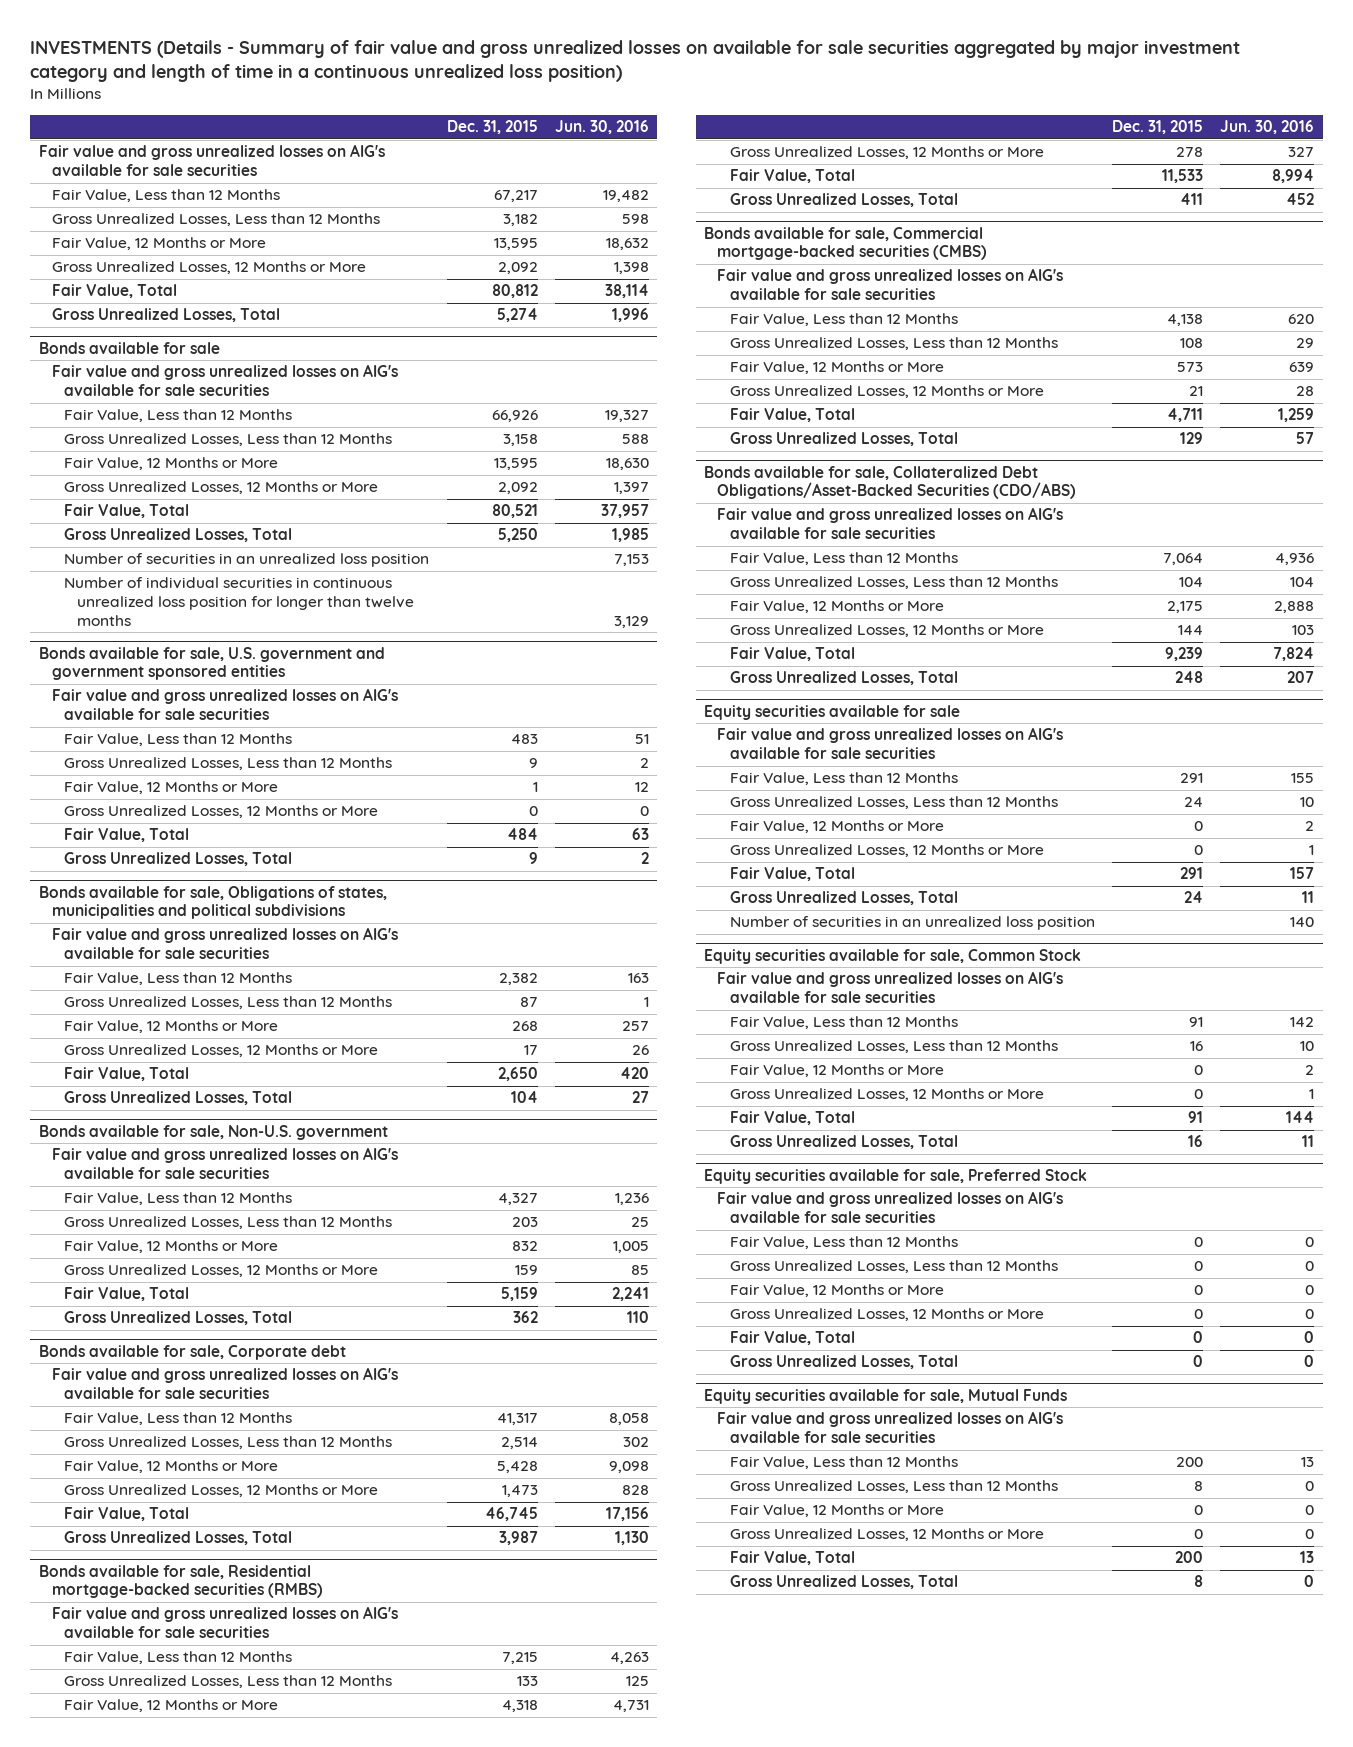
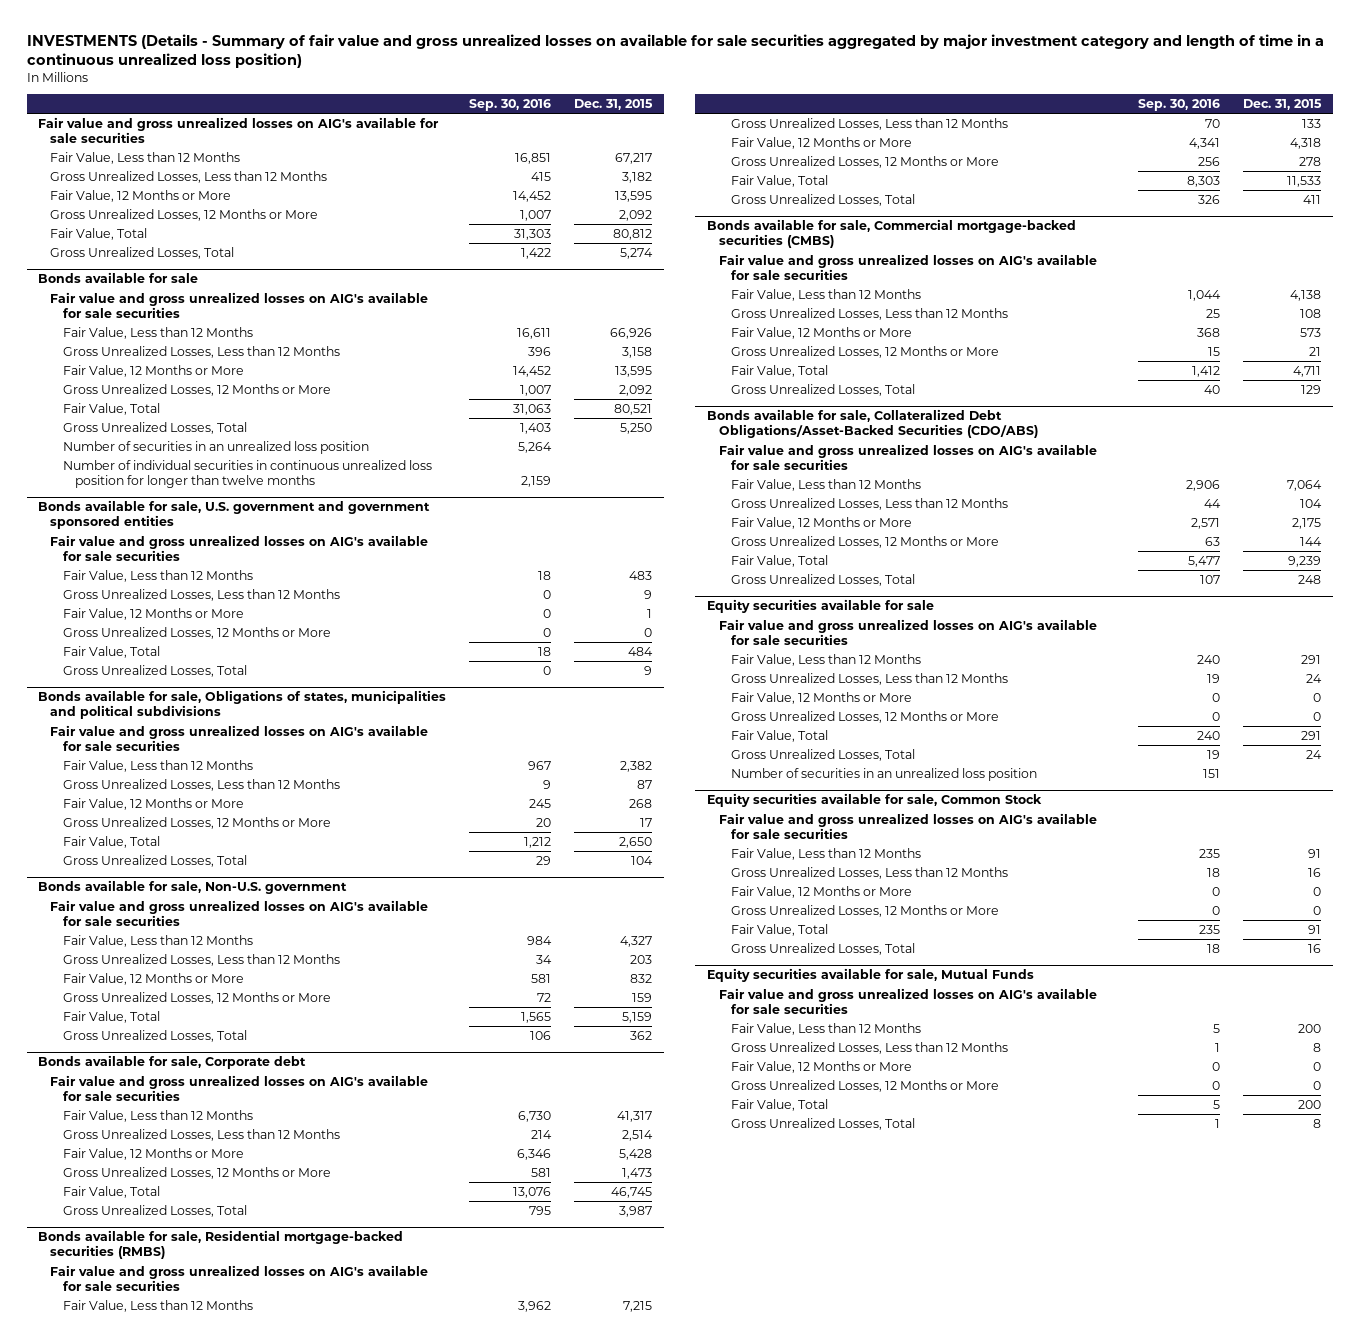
[554,120,649,135] Jun. 30, 2016 -> none
none -> [469,99,552,112] Sep. 30, 2016
[704,1168,1088,1184] Equity securities available for sale, Preferred Stock -> none
[717,1191,1064,1224] Fair value and gross unrealized losses on AIG's available for sale securities -> none
[729,1236,958,1250] Fair Value, Less than 12 Months -> none
[729,1260,1058,1274] Gross Unrealized Losses, Less than 12 Months -> none
[729,1284,944,1298] Fair Value, 12 Months or More -> none
[729,1308,1044,1322] Gross Unrealized Losses, 12 Months or More -> none
[729,1331,855,1346] Fair Value, Total -> none
[729,1355,958,1370] Gross Unrealized Losses, Total -> none

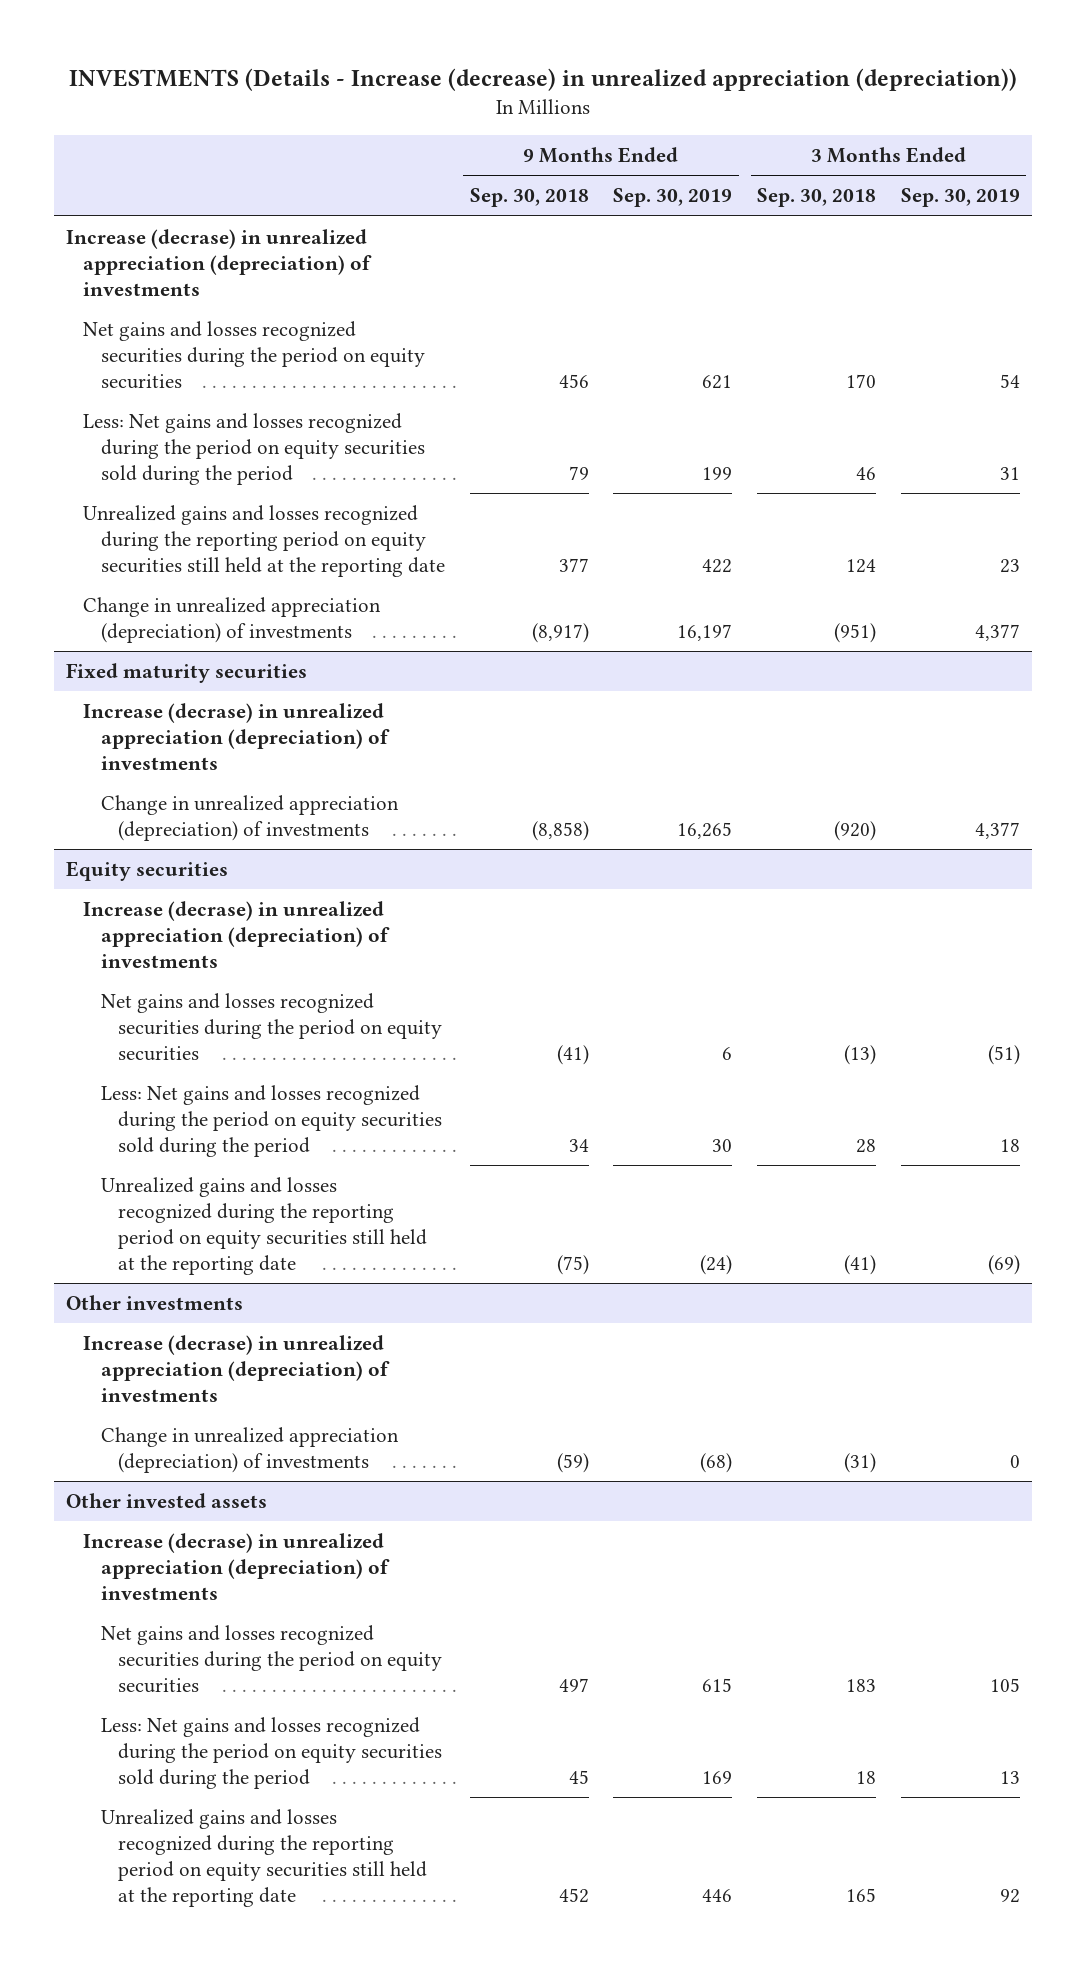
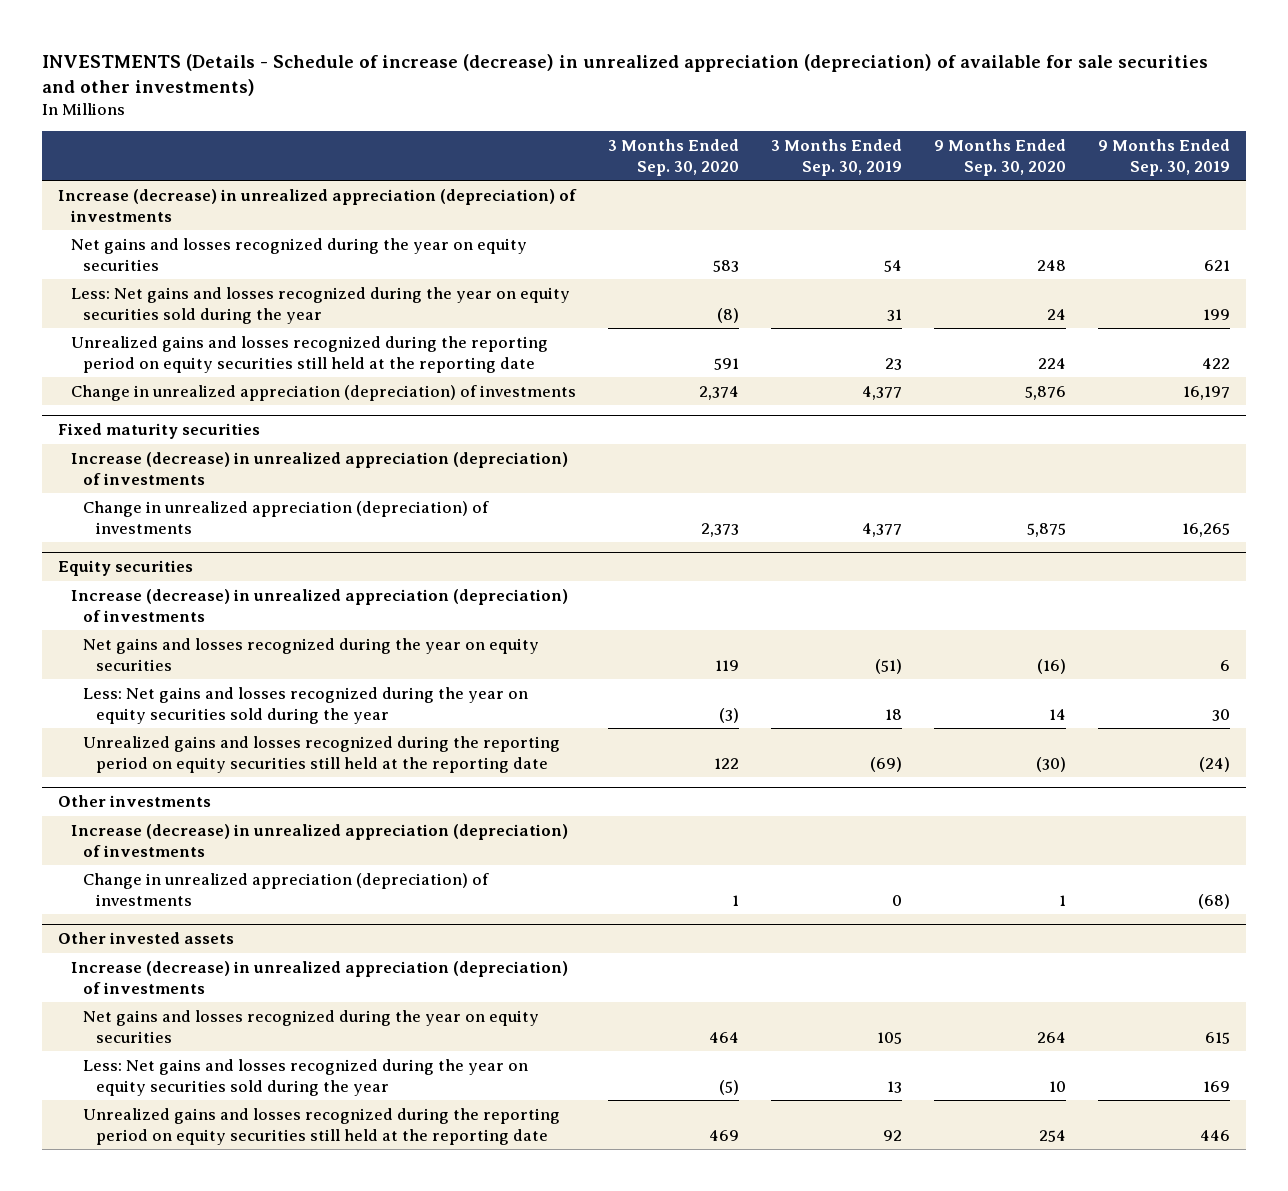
[69,68,1018,92] INVESTMENTS (Details - Increase (decrease) in unrealized appreciation (depreciation)) -> [42,53,1209,96] INVESTMENTS (Details - Schedule of increase (decrease) in unrealized appreciation (depreciation) of available for sale securities and other investments)
[469,188,589,208] Sep. 30, 2018 -> none
[757,188,877,208] Sep. 30, 2018 -> none
none -> [608,139,740,176] 3 Months Ended Sep. 30, 2020
none -> [933,139,1066,176] 9 Months Ended Sep. 30, 2020
[66,228,373,296] Increase (decrase) in unrealized appreciation (depreciation) of investments -> [58,188,578,222] Increase (decrease) in unrealized appreciation (depreciation) of investments
[83,320,425,389] Net gains and losses recognized securities during the period on equity securities -> [70,237,527,271] Net gains and losses recognized during the year on equity securities
[83,412,425,485] Less: Net gains and losses recognized during the period on equity securities sold during the period -> [70,286,570,324] Less: Net gains and losses recognized during the year on equity securities sold during the year
[83,702,390,770] Increase (decrase) in unrealized appreciation (depreciation) of investments -> [70,451,568,485] Increase (decrease) in unrealized appreciation (depreciation) of investments
[83,900,390,968] Increase (decrase) in unrealized appreciation (depreciation) of investments -> [70,588,568,622] Increase (decrease) in unrealized appreciation (depreciation) of investments
[100,992,443,1061] Net gains and losses recognized securities during the period on equity securities -> [83,637,540,671] Net gains and losses recognized during the year on equity securities
[100,1084,443,1157] Less: Net gains and losses recognized during the period on equity securities sold during the period -> [83,686,529,724] Less: Net gains and losses recognized during the year on equity securities sold during the year
[83,1334,390,1402] Increase (decrase) in unrealized appreciation (depreciation) of investments -> [70,823,568,857] Increase (decrease) in unrealized appreciation (depreciation) of investments
[83,1532,390,1600] Increase (decrase) in unrealized appreciation (depreciation) of investments -> [70,960,568,994] Increase (decrease) in unrealized appreciation (depreciation) of investments
[100,1624,443,1693] Net gains and losses recognized securities during the period on equity securities -> [83,1009,540,1043] Net gains and losses recognized during the year on equity securities
[100,1716,443,1789] Less: Net gains and losses recognized during the period on equity securities sold during the period -> [83,1058,529,1096] Less: Net gains and losses recognized during the year on equity securities sold during the year

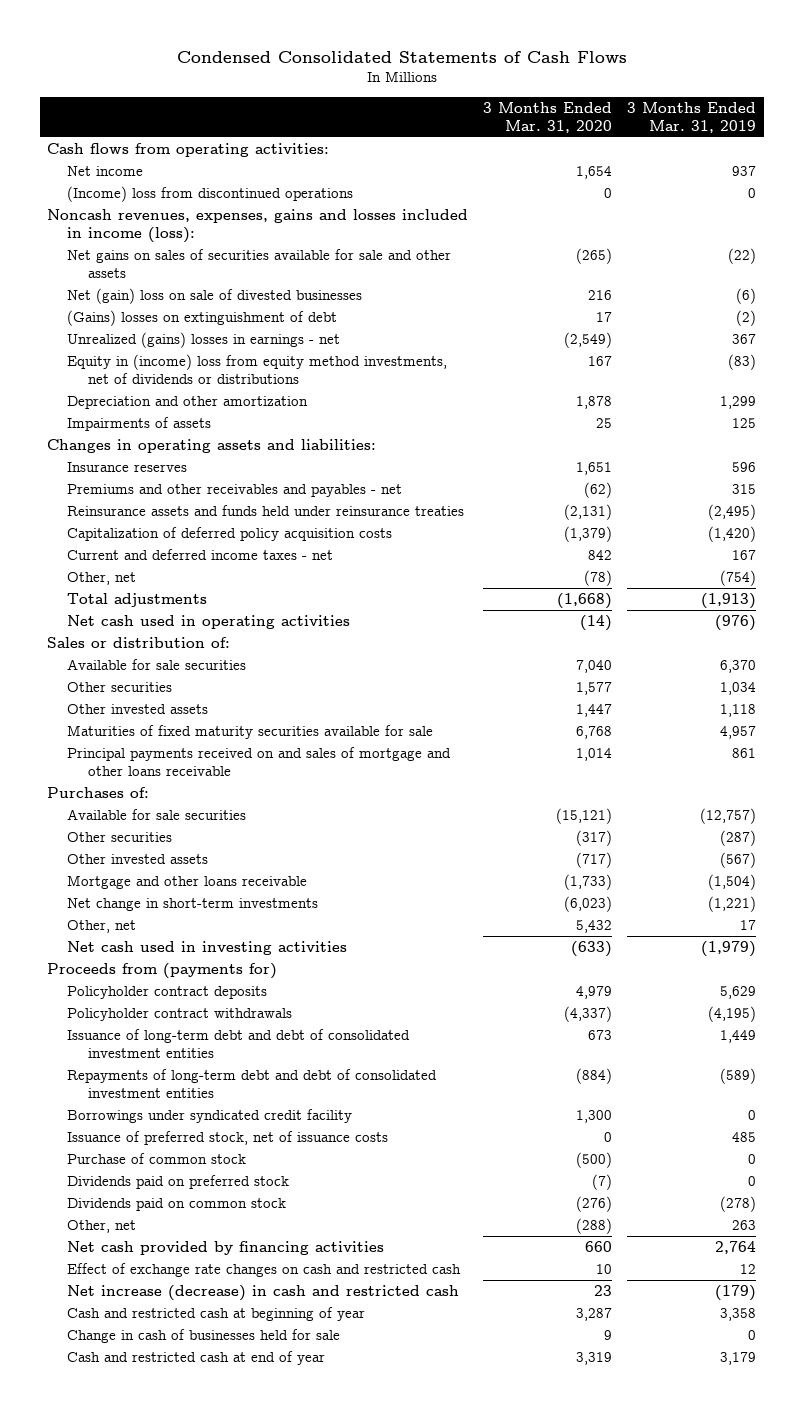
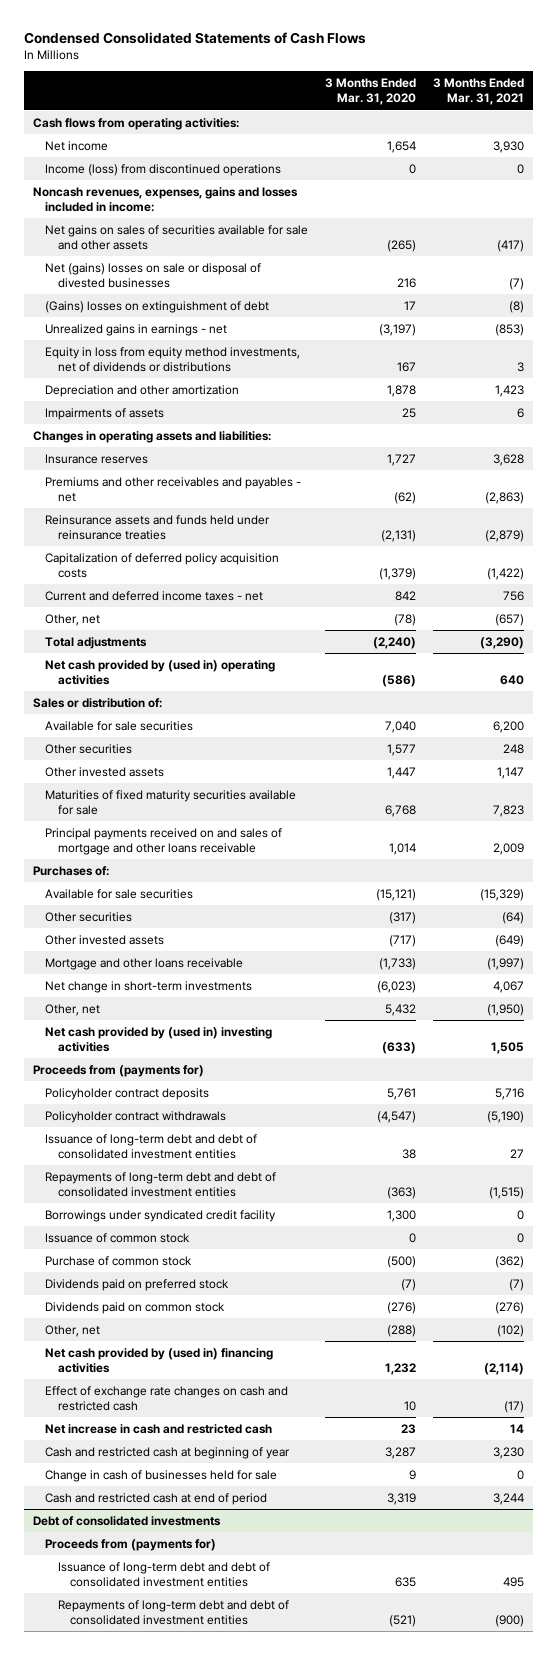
[627,102,757,133] 3 Months Ended Mar. 31, 2019 -> none
none -> [433,78,525,106] 3 Months Ended Mar. 31, 2021
[67,186,354,203] (Income) loss from discontinued operations -> [45,163,282,176] Income (loss) from discontinued operations
[47,209,469,243] Noncash revenues, expenses, gains and losses included in income (loss): -> [32,186,298,212] Noncash revenues, expenses, gains and losses included in income:
[67,288,363,305] Net (gain) loss on sale of divested businesses -> [45,262,262,288] Net (gains) losses on sale or disposal of divested businesses
[67,332,341,349] Unrealized (gains) losses in earnings - net -> [45,323,228,336] Unrealized gains in earnings - net
[564,332,613,349] (2,549) -> [379,323,417,336] (3,197)
[67,354,448,384] Equity in (income) loss from equity method investments, net of dividends or distributions -> [45,346,301,372] Equity in loss from equity method investments, net of dividends or distributions
[576,462,613,476] 1,651 -> [387,453,417,466] 1,727
[557,593,613,610] (1,668) -> [373,636,417,649] (2,240)
[67,615,351,630] Net cash used in operating activities -> [45,659,276,685] Net cash provided by (used in) operating activities
[580,615,613,632] (14) -> [382,674,417,687] (586)
[67,941,348,956] Net cash used in investing activities -> [45,1026,273,1052] Net cash provided by (used in) investing activities
[576,986,613,1000] 4,979 -> [387,1087,417,1100] 5,761
[564,1006,613,1023] (4,337) -> [377,1110,417,1123] (4,547)
[588,1030,613,1041] 673 -> [402,1148,417,1159] 38
[576,1068,613,1085] (884) -> [387,1186,417,1199] (363)
[67,1131,389,1146] Issuance of preferred stock, net of issuance costs -> none
none -> [45,1232,191,1243] Issuance of common stock
[67,1241,385,1256] Net cash provided by financing activities -> [45,1347,274,1373] Net cash provided by (used in) financing activities
[585,1241,613,1253] 660 -> [385,1362,417,1375] 1,232
[67,1285,460,1302] Net increase (decrease) in cash and restricted cash -> [45,1423,273,1434] Net increase in cash and restricted cash
[67,1351,326,1366] Cash and restricted cash at end of year -> [45,1492,268,1505] Cash and restricted cash at end of period
none -> [32,1515,221,1526] Debt of consolidated investments
none -> [45,1538,217,1551] Proceeds from (payments for)
none -> [57,1561,270,1587] Issuance of long-term debt and debt of consolidated investment entities
none -> [57,1599,289,1625] Repayments of long-term debt and debt of consolidated investment entities

